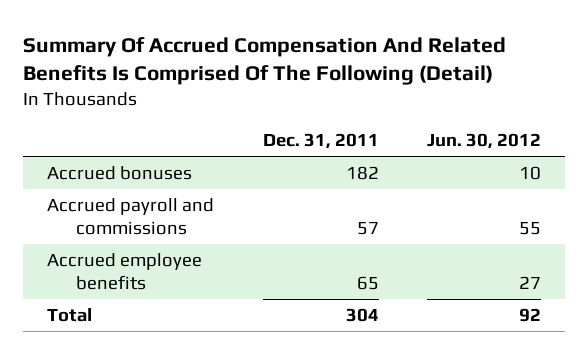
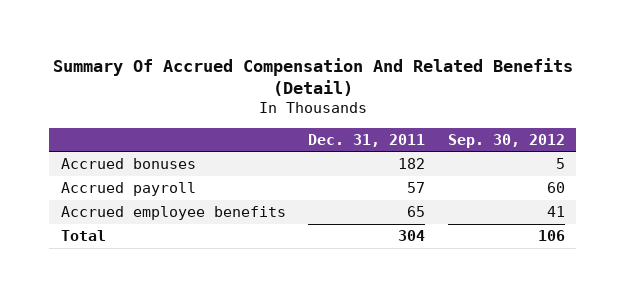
[23,36,507,86] Summary Of Accrued Compensation And Related Benefits Is Comprised Of The Following (Detail) -> [52,57,573,96] Summary Of Accrued Compensation And Related Benefits (Detail)
[426,132,541,149] Jun. 30, 2012 -> none
none -> [447,133,565,148] Sep. 30, 2012
[47,198,215,235] Accrued payroll and commissions -> [60,182,196,197] Accrued payroll

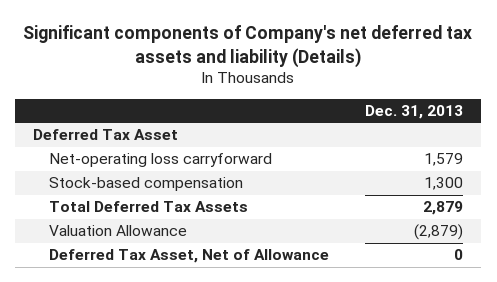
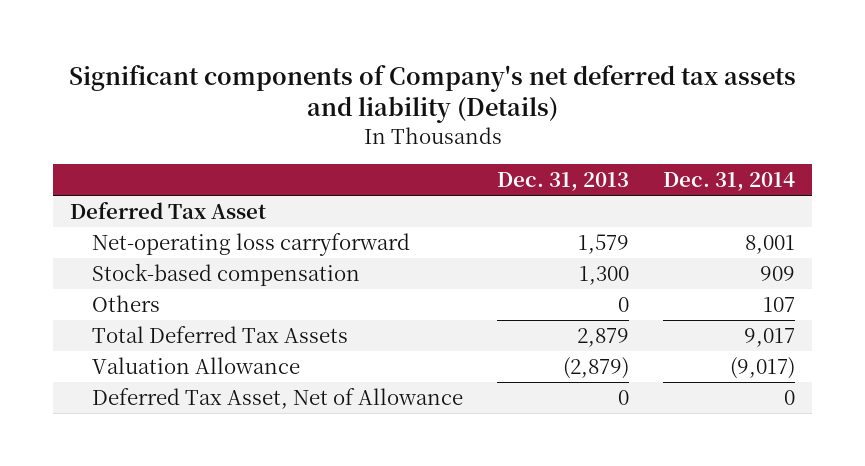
none -> [662,172,795,192] Dec. 31, 2014
none -> [92,294,161,312] Others

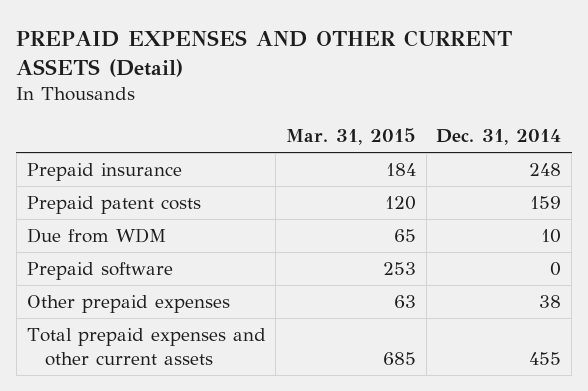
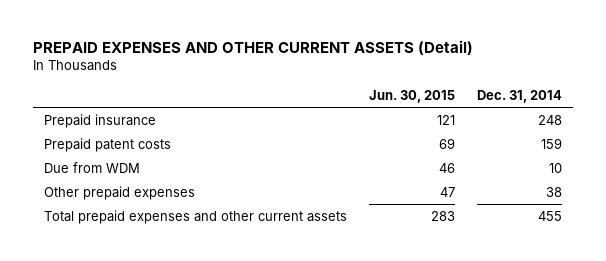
[286,128,417,146] Mar. 31, 2015 -> none
none -> [368,89,455,103] Jun. 30, 2015
[26,262,173,281] Prepaid software -> none

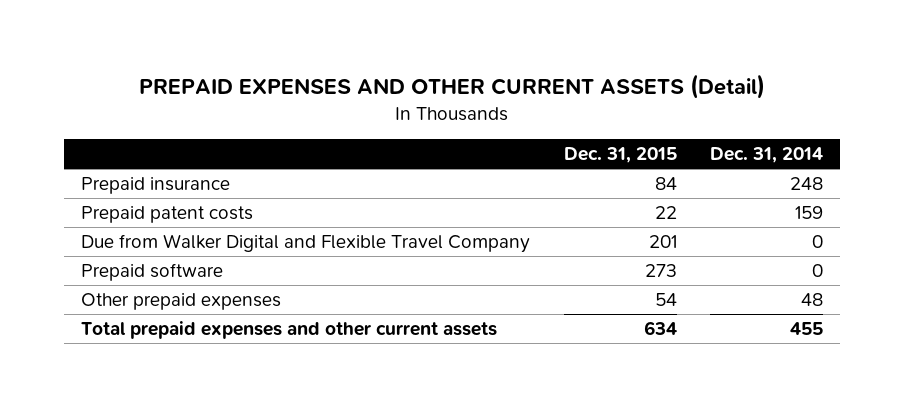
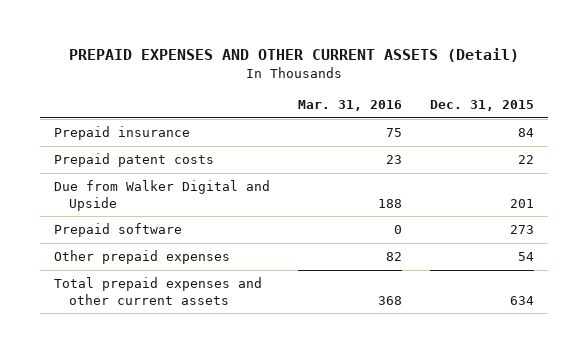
[710,147,824,164] Dec. 31, 2014 -> none
none -> [298,100,403,112] Mar. 31, 2016
[81,234,531,254] Due from Walker Digital and Flexible Travel Company -> [53,180,270,211] Due from Walker Digital and Upside

